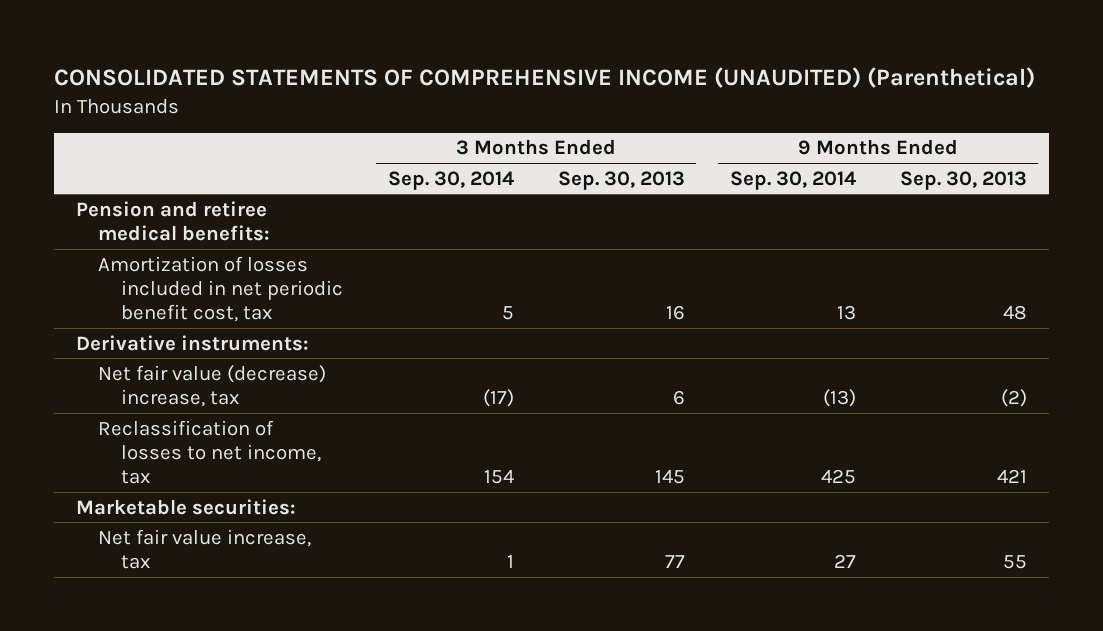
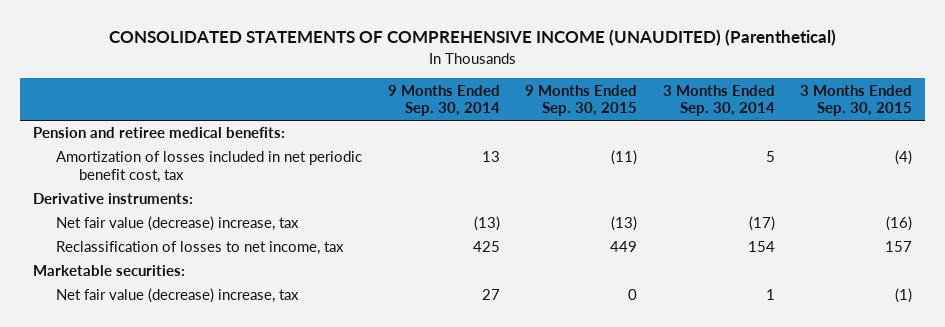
[558,170,686,190] Sep. 30, 2013 -> none
[900,170,1028,190] Sep. 30, 2013 -> none
none -> [525,84,638,117] 9 Months Ended Sep. 30, 2015
none -> [800,84,913,117] 3 Months Ended Sep. 30, 2015
[98,528,312,569] Net fair value increase, tax -> [56,288,300,304] Net fair value (decrease) increase, tax

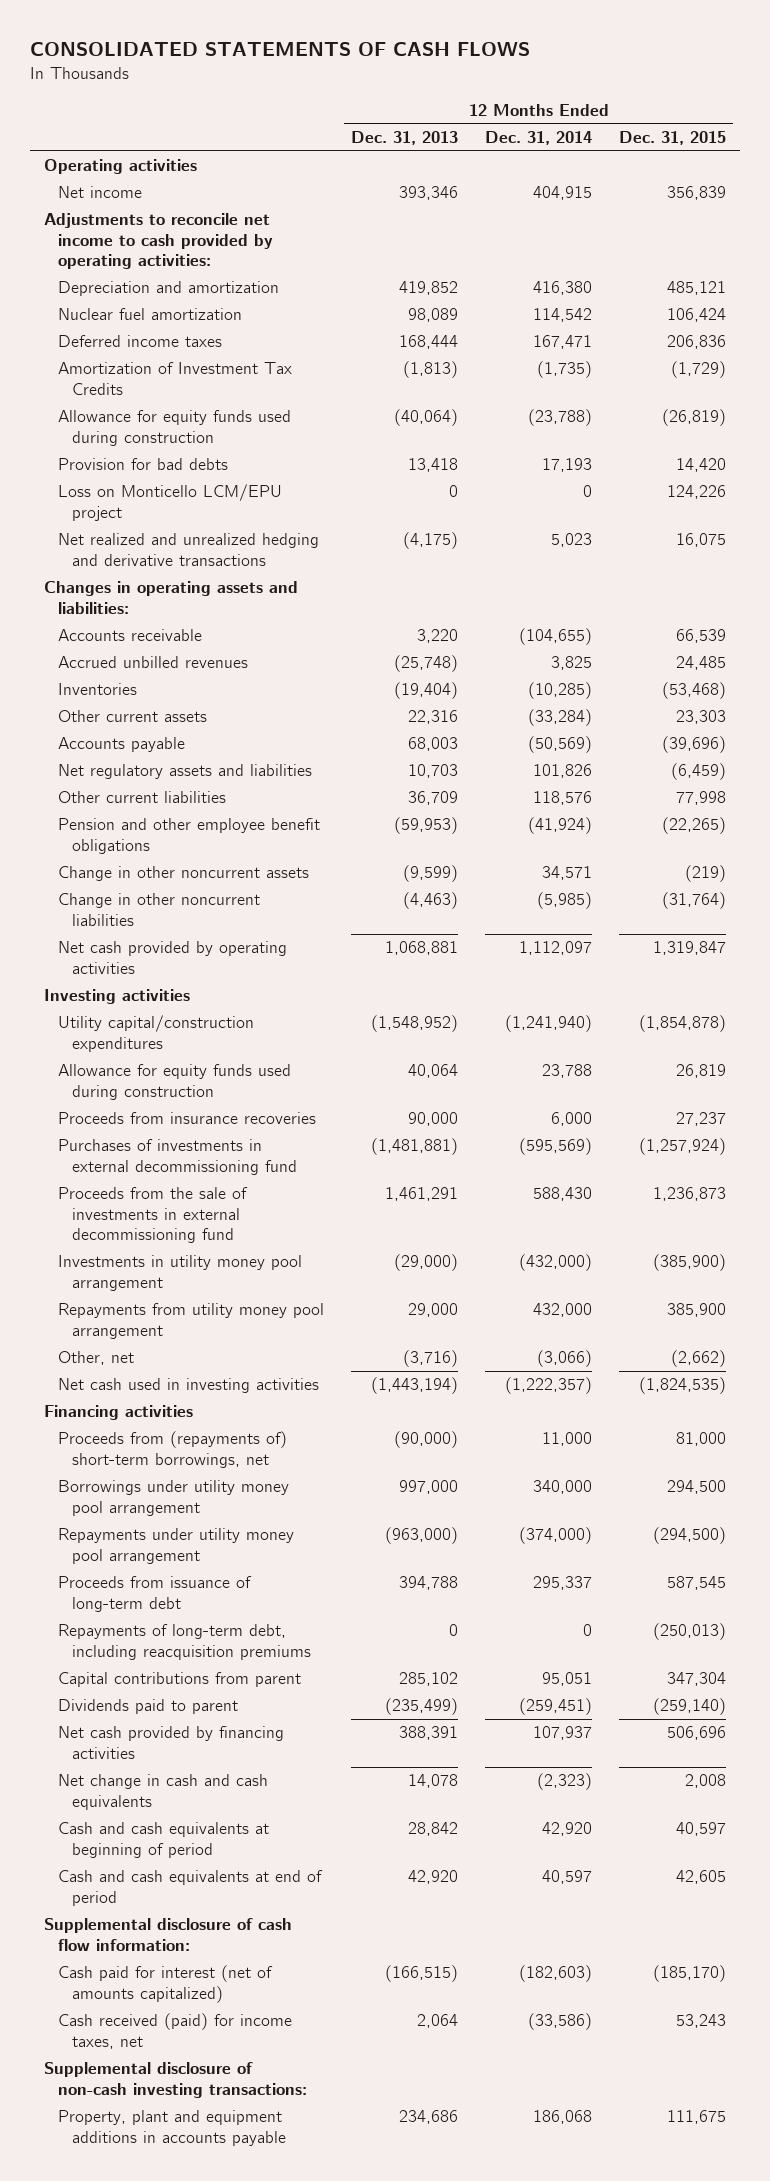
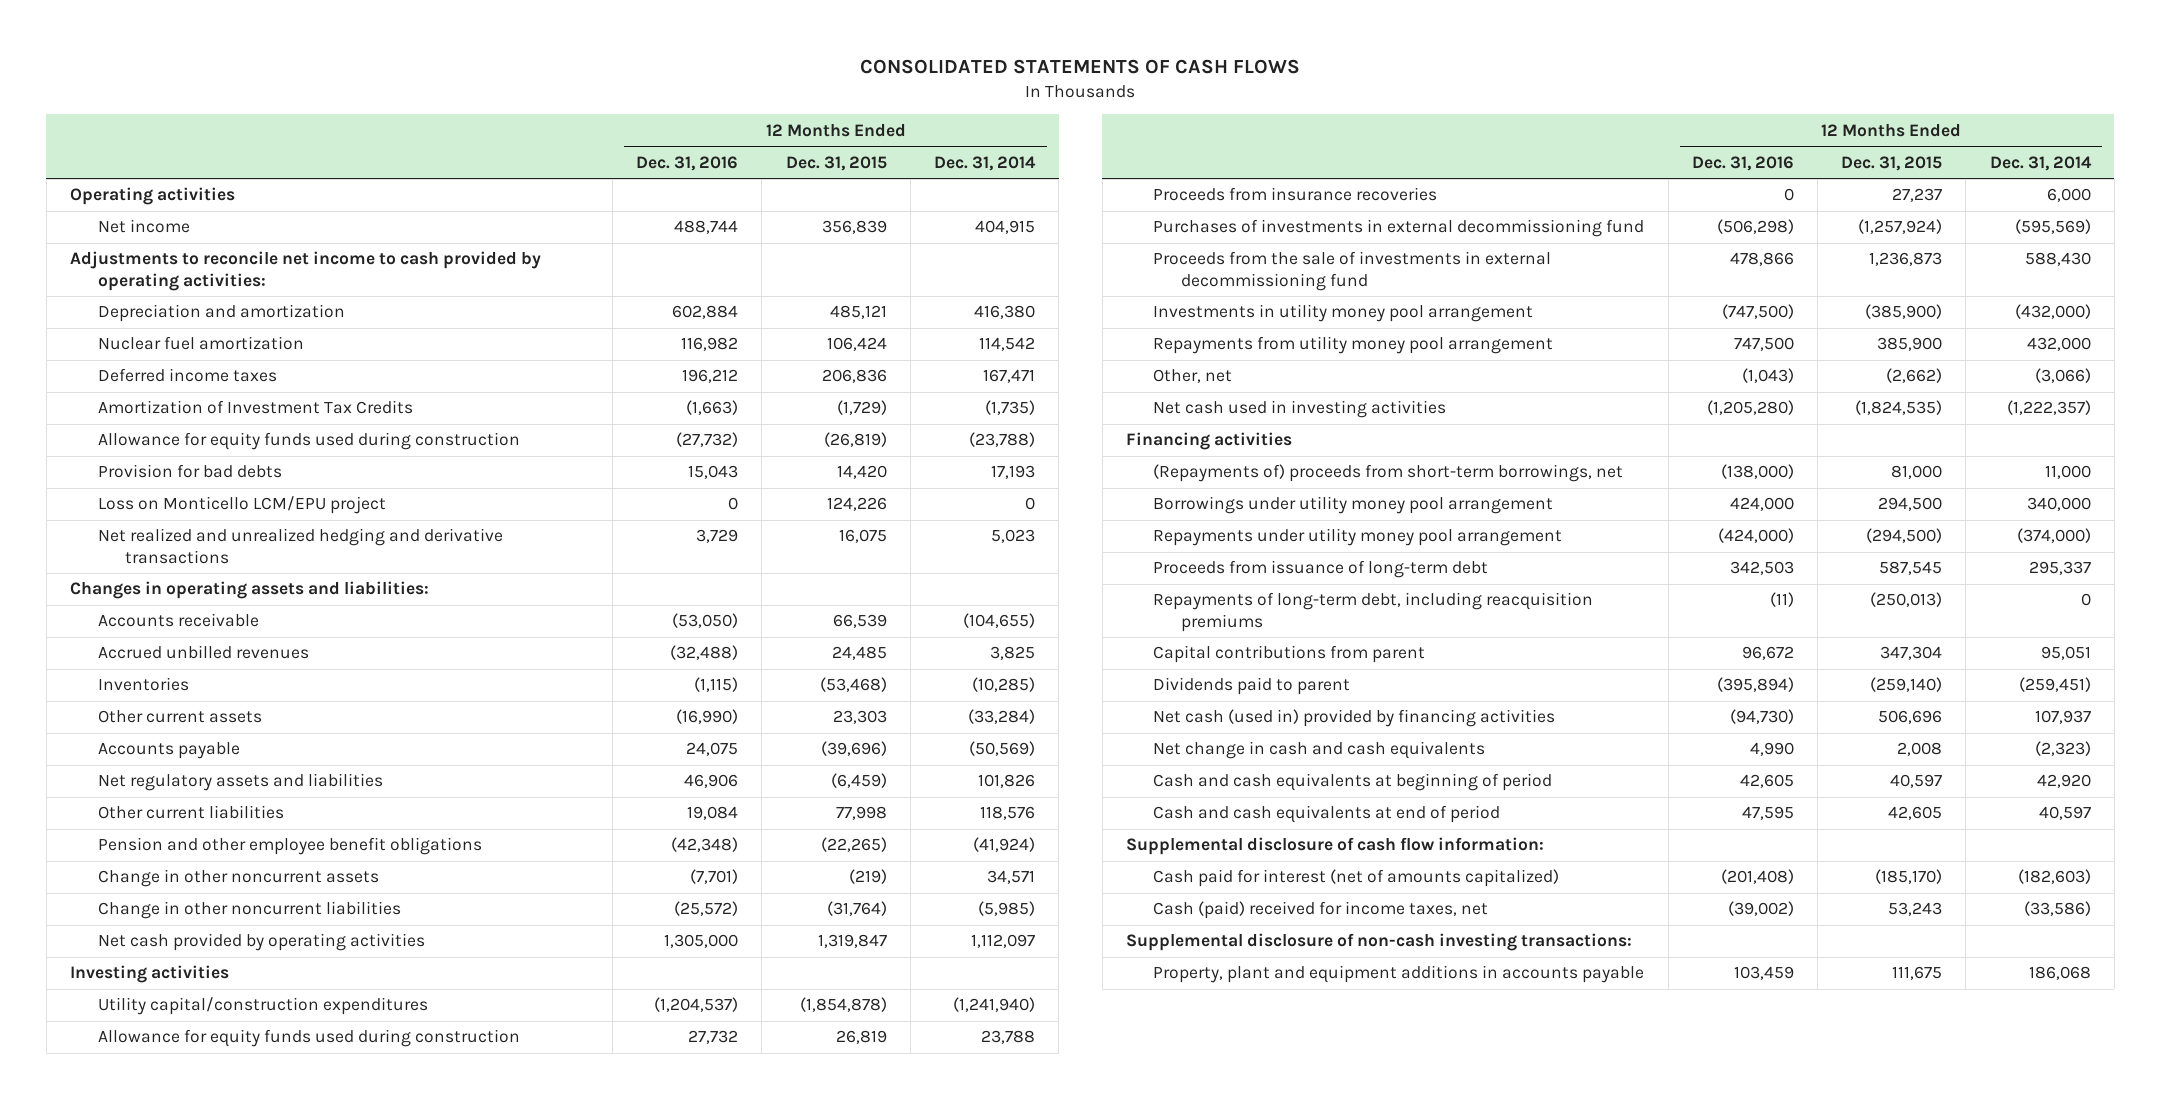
[350,130,458,145] Dec. 31, 2013 -> none
none -> [636,155,739,171] Dec. 31, 2016
[57,1431,287,1468] Proceeds from (repayments of) short-term borrowings, net -> [1153,464,1624,483] (Repayments of) proceeds from short-term borrowings, net
[57,1726,284,1759] Net cash provided by financing activities -> [1153,709,1556,728] Net cash (used in) provided by financing activities
[57,2013,292,2049] Cash received (paid) for income taxes, net -> [1153,901,1489,920] Cash (paid) received for income taxes, net

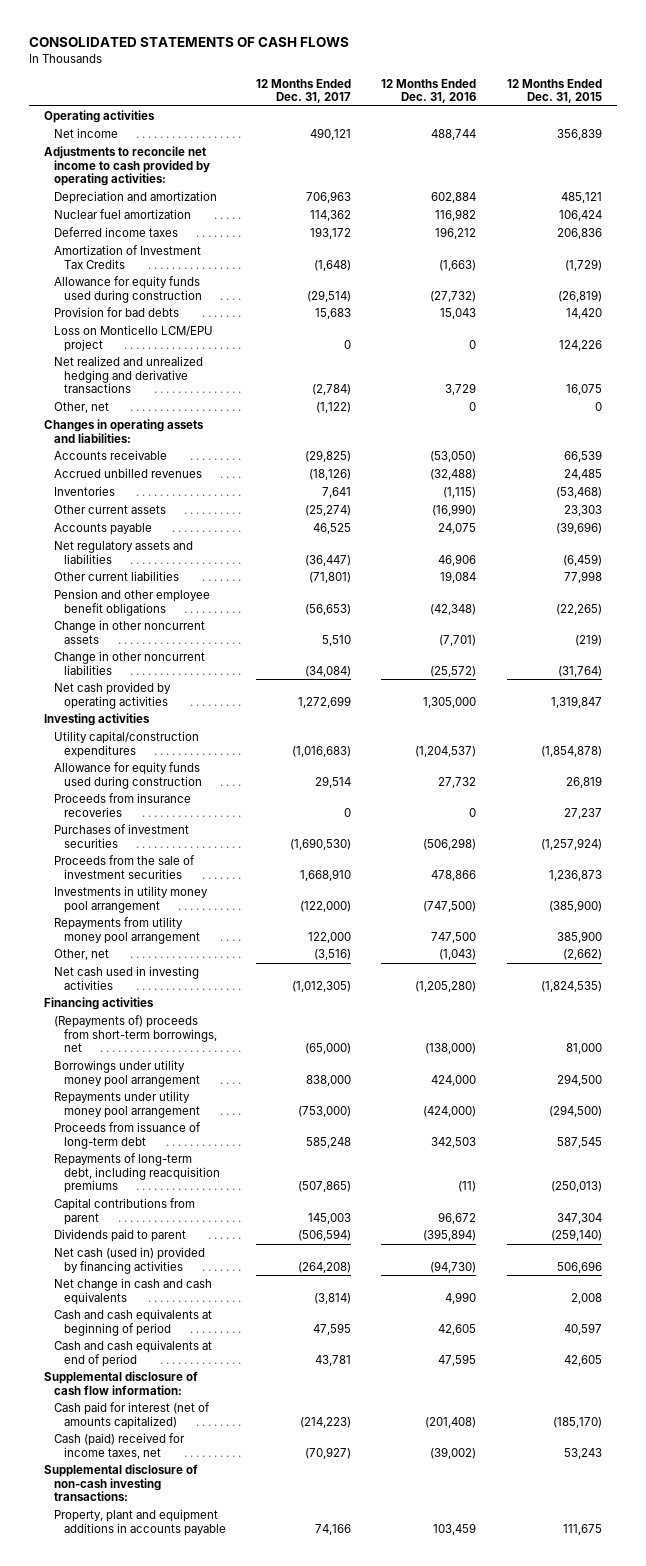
[933,155,1036,171] Dec. 31, 2014 -> none
none -> [256,78,352,104] 12 Months Ended Dec. 31, 2017
none -> [54,402,110,414] Other, net
[1153,219,1645,238] Purchases of investments in external decommissioning fund -> [54,824,190,848] Purchases of investment securities
[1153,251,1552,291] Proceeds from the sale of investments in external decommissioning fund -> [54,855,196,879] Proceeds from the sale of investment securities

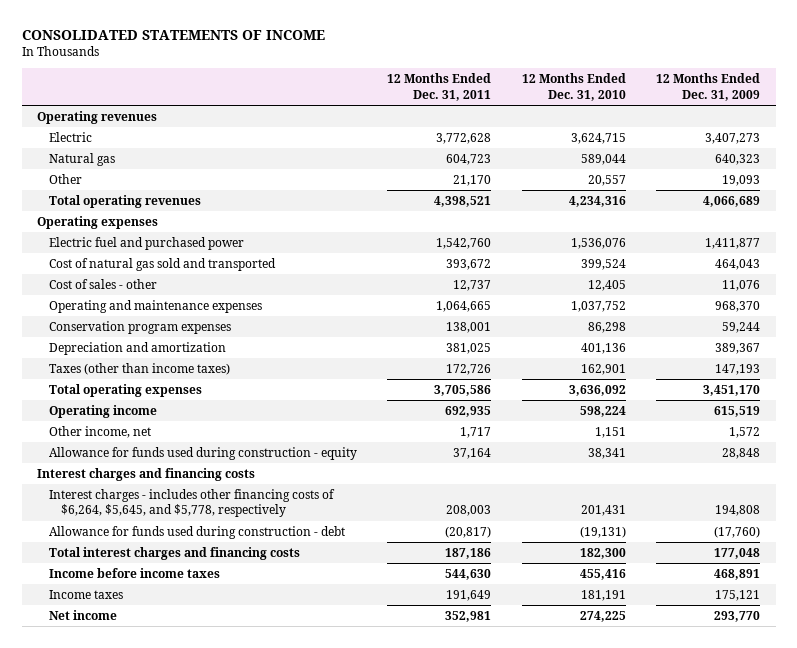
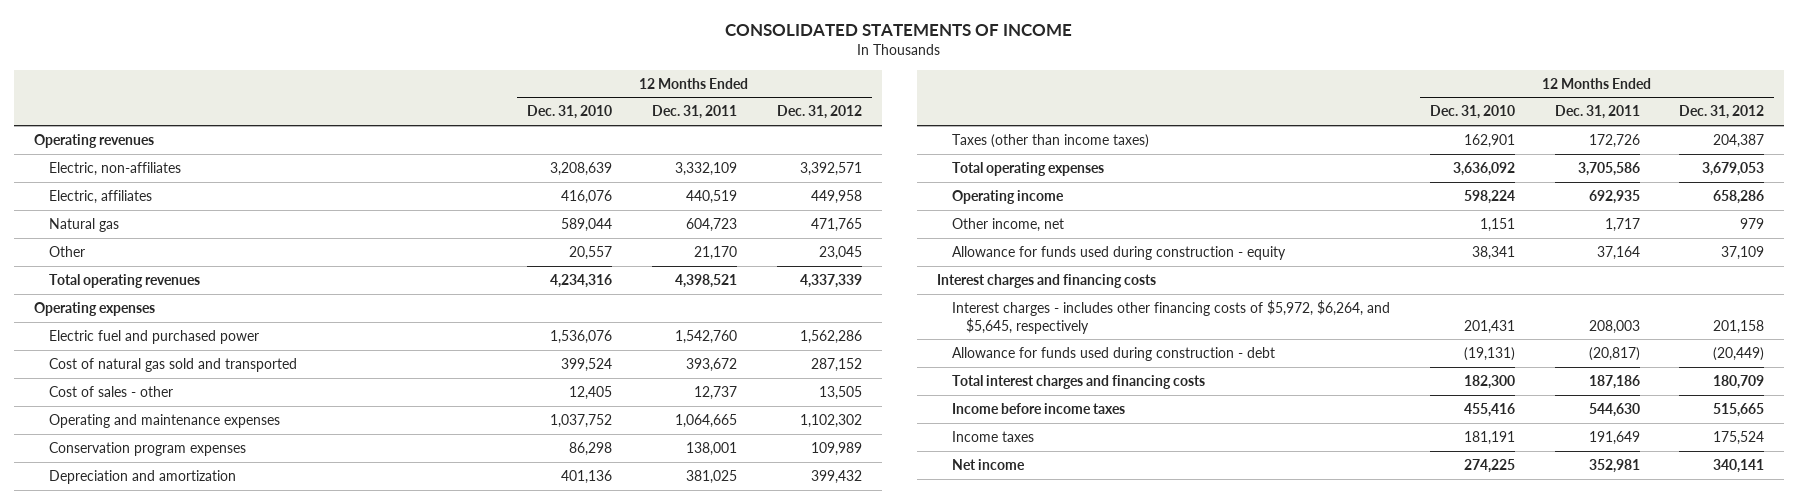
[656,73,761,101] 12 Months Ended Dec. 31, 2009 -> none
none -> [776,105,862,120] Dec. 31, 2012
[48,131,92,142] Electric -> [48,162,181,177] Electric, non-affiliates
[436,132,492,144] 3,772,628 -> [674,162,737,177] 3,332,109
[570,132,626,144] 3,624,715 -> [549,162,612,177] 3,208,639
none -> [48,190,152,205] Electric, affiliates
[48,488,335,518] Interest charges - includes other financing costs of $6,264, $5,645, and $5,778, respectively -> [951,300,1390,334] Interest charges - includes other financing costs of $5,972, $6,264, and $5,645, respectively

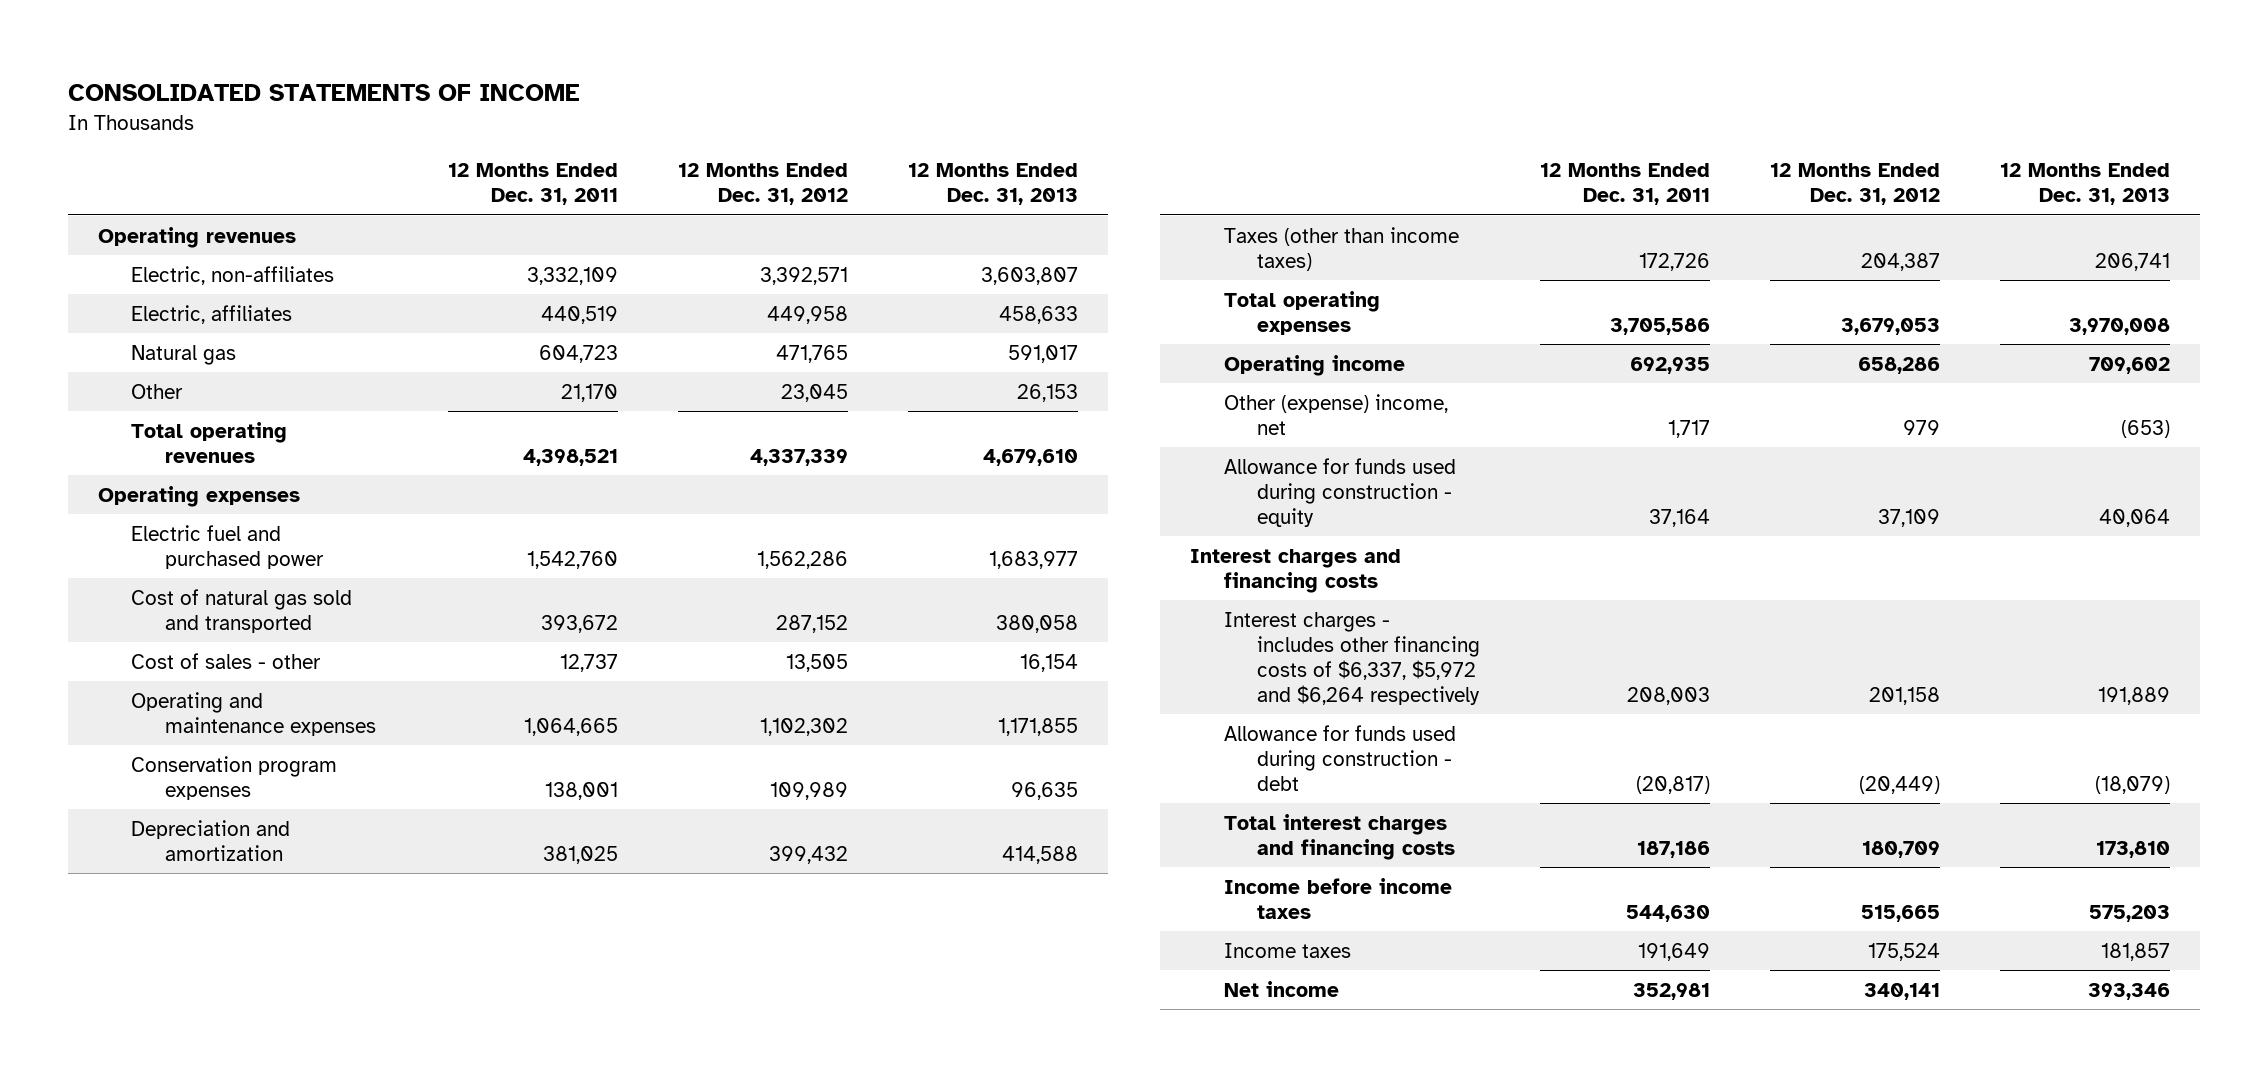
[526,105,612,120] Dec. 31, 2010 -> none
none -> [907,163,1078,206] 12 Months Ended Dec. 31, 2013
[951,218,1064,233] Other income, net -> [1223,393,1448,435] Other (expense) income, net
[951,300,1390,334] Interest charges - includes other financing costs of $5,972, $6,264, and $5,645, respectively -> [1223,611,1480,705] Interest charges - includes other financing costs of $6,337, $5,972 and $6,264 respectively

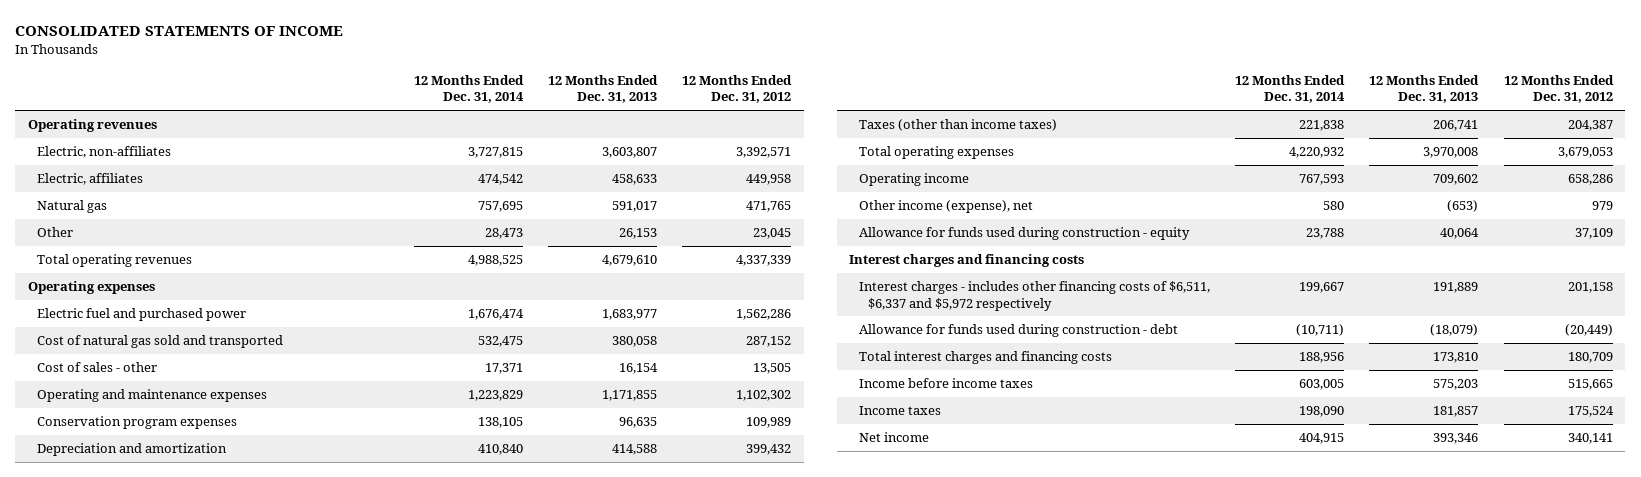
[447,163,618,206] 12 Months Ended Dec. 31, 2011 -> none
none -> [413,74,524,104] 12 Months Ended Dec. 31, 2014
[1223,393,1448,435] Other (expense) income, net -> [858,200,1033,214] Other income (expense), net
[1223,611,1480,705] Interest charges - includes other financing costs of $6,337, $5,972 and $6,264 respectively -> [858,281,1210,311] Interest charges - includes other financing costs of $6,511, $6,337 and $5,972 respectively

